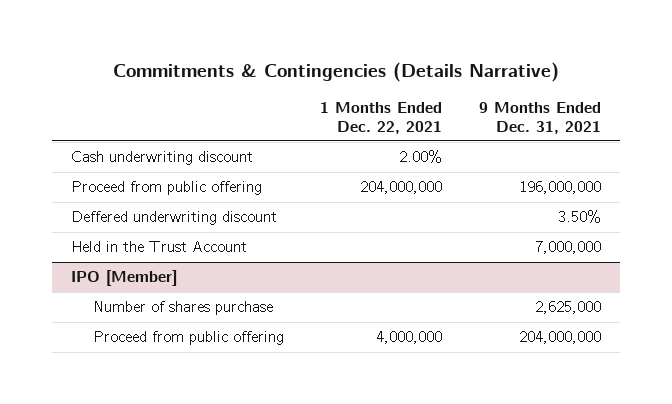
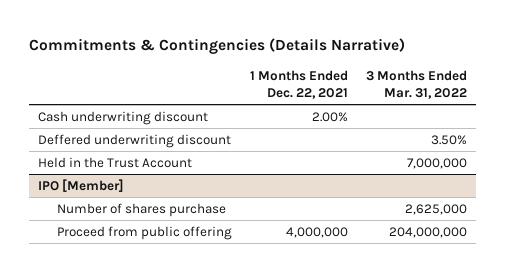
[479,102,602,134] 9 Months Ended Dec. 31, 2021 -> none
none -> [366,69,468,99] 3 Months Ended Mar. 31, 2022
[70,181,262,196] Proceed from public offering -> none

